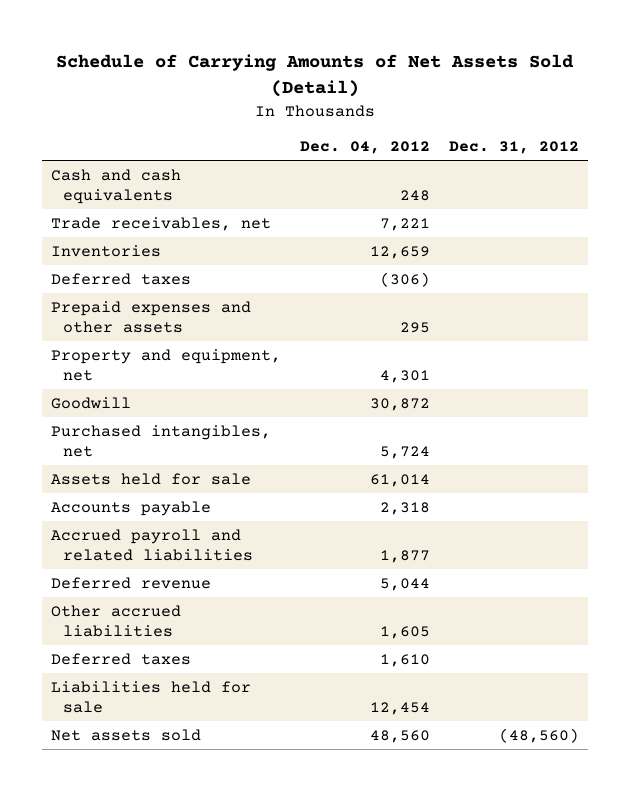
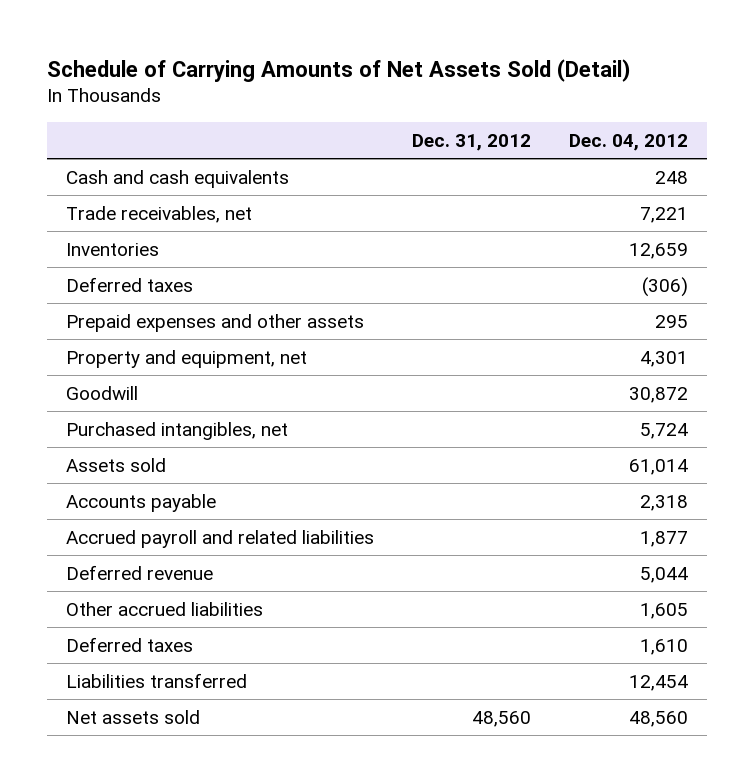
[51,472,252,485] Assets held for sale -> [65,458,166,473] Assets sold
[51,680,252,714] Liabilities held for sale -> [65,673,247,689] Liabilities transferred
[498,727,579,743] (48,560) -> [471,711,531,728] 48,560

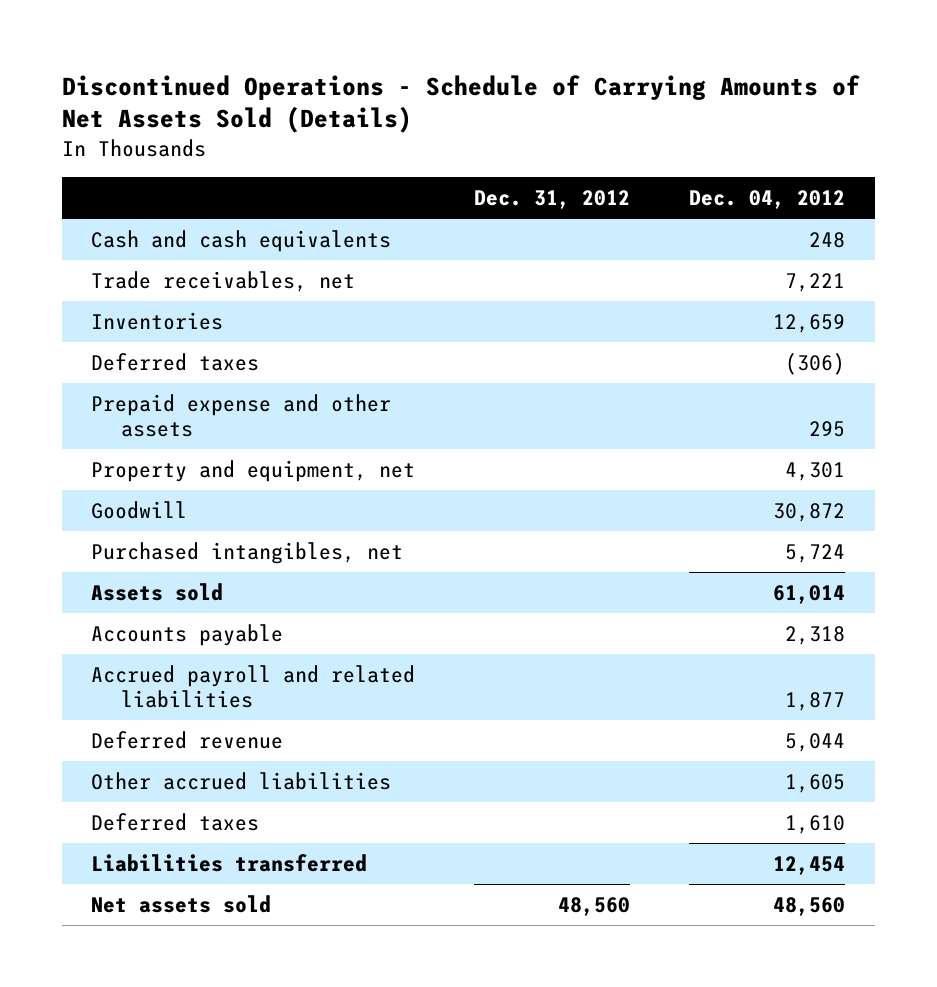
[46,58,631,82] Schedule of Carrying Amounts of Net Assets Sold (Detail) -> [61,74,860,134] Discontinued Operations - Schedule of Carrying Amounts of Net Assets Sold (Details)
[65,314,364,333] Prepaid expenses and other assets -> [91,394,392,438] Prepaid expense and other assets

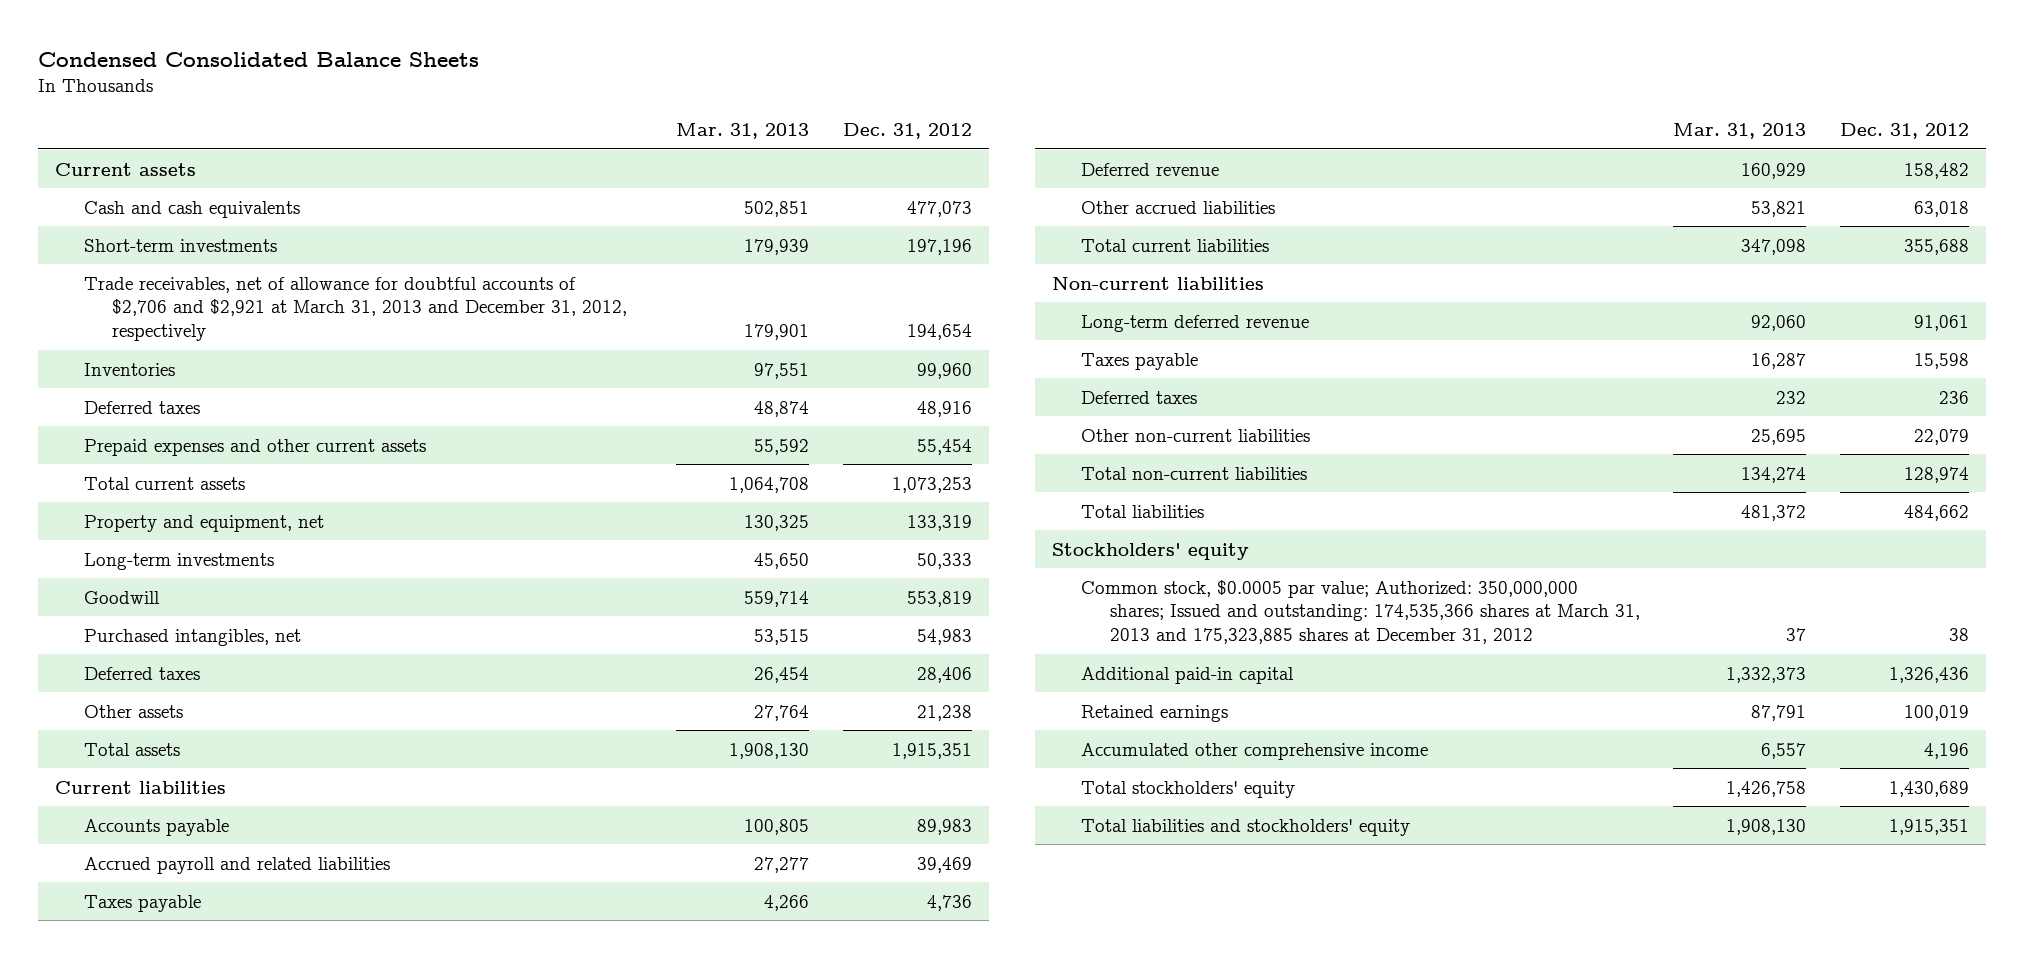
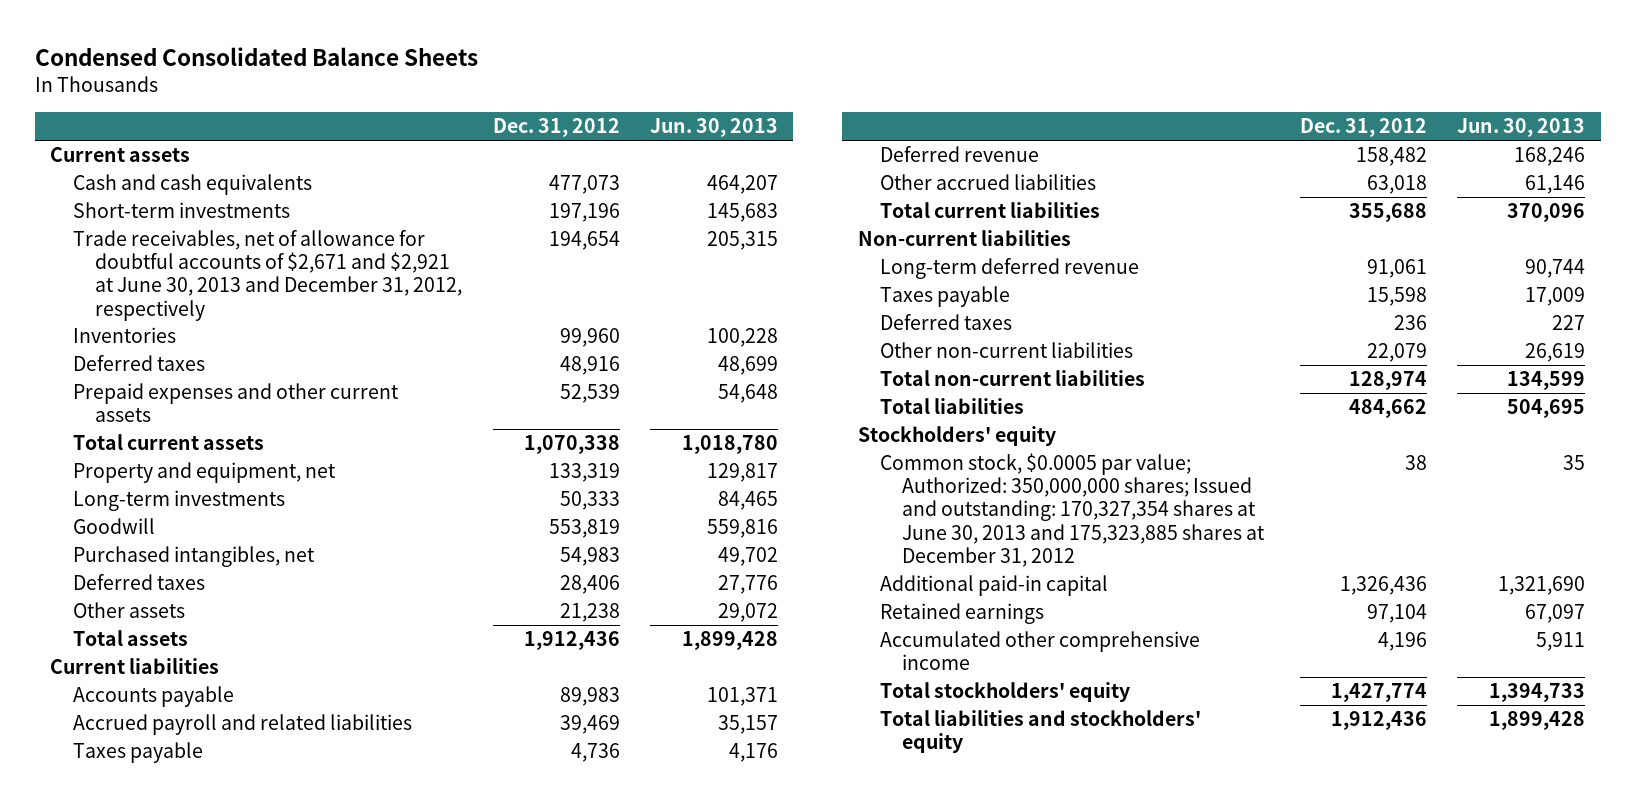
[676,122,810,139] Mar. 31, 2013 -> none
none -> [650,118,779,138] Jun. 30, 2013
[83,276,628,342] Trade receivables, net of allowance for doubtful accounts of $2,706 and $2,921 at March 31, 2013 and December 31, 2012, respectively -> [72,230,463,321] Trade receivables, net of allowance for doubtful accounts of $2,671 and $2,921 at June 30, 2013 and December 31, 2012, respectively
[916,438,972,455] 55,454 -> [559,384,620,404] 52,539
[891,476,972,493] 1,073,253 -> [523,435,620,455] 1,070,338
[891,742,972,759] 1,915,351 -> [523,631,620,651] 1,912,436
[1080,579,1640,645] Common stock, $0.0005 par value; Authorized: 350,000,000 shares; Issued and outstanding: 174,535,366 shares at March 31, 2013 and 175,323,885 shares at December 31, 2012 -> [880,453,1266,567] Common stock, $0.0005 par value; Authorized: 350,000,000 shares; Issued and outstanding: 170,327,354 shares at June 30, 2013 and 175,323,885 shares at December 31, 2012
[1904,704,1970,721] 100,019 -> [1366,604,1427,624] 97,104
[1889,780,1970,797] 1,430,689 -> [1330,683,1427,703] 1,427,774
[1889,818,1970,835] 1,915,351 -> [1330,711,1427,731] 1,912,436

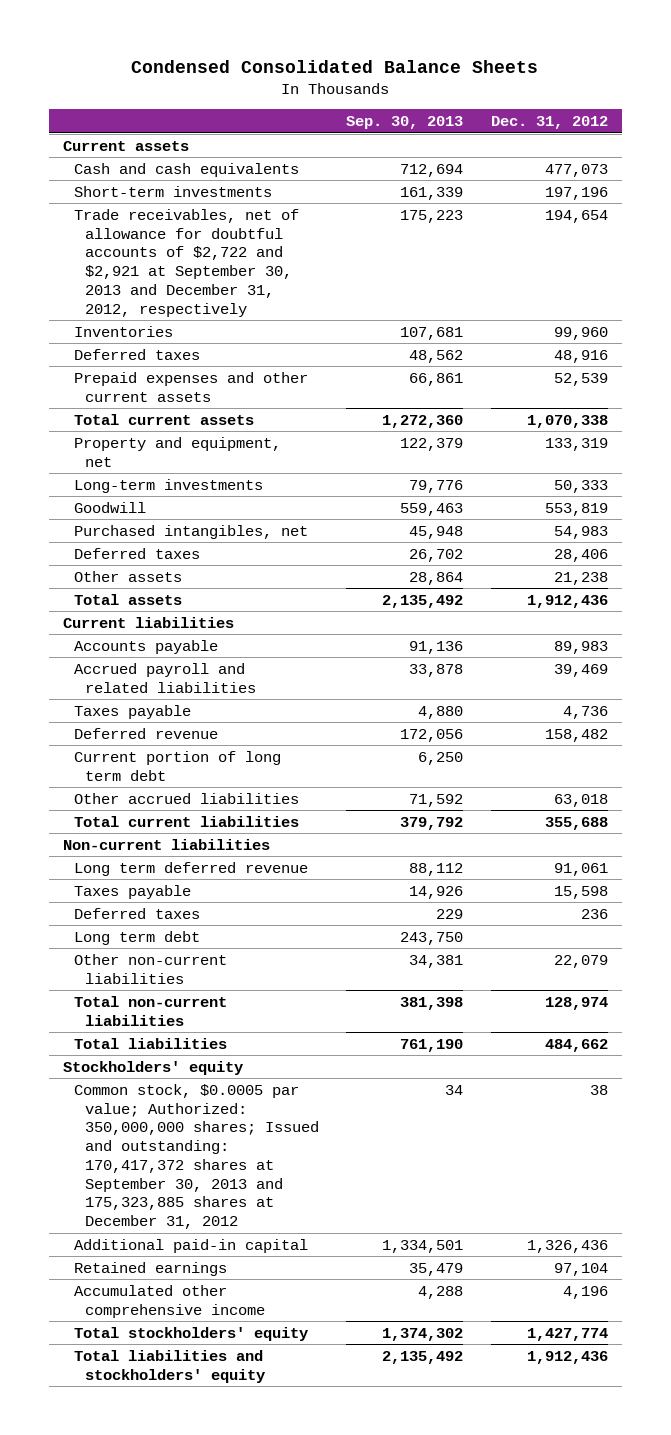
[650,118,779,138] Jun. 30, 2013 -> none
none -> [346,116,464,130] Sep. 30, 2013
[72,230,463,321] Trade receivables, net of allowance for doubtful accounts of $2,671 and $2,921 at June 30, 2013 and December 31, 2012, respectively -> [73,208,299,317] Trade receivables, net of allowance for doubtful accounts of $2,722 and $2,921 at September 30, 2013 and December 31, 2012, respectively
none -> [73,750,281,781] Current portion of long term debt
[880,258,1140,280] Long-term deferred revenue -> [73,861,308,876] Long term deferred revenue
none -> [73,930,200,945] Long term debt
[880,453,1266,567] Common stock, $0.0005 par value; Authorized: 350,000,000 shares; Issued and outstanding: 170,327,354 shares at June 30, 2013 and 175,323,885 shares at December 31, 2012 -> [73,1083,320,1230] Common stock, $0.0005 par value; Authorized: 350,000,000 shares; Issued and outstanding: 170,417,372 shares at September 30, 2013 and 175,323,885 shares at December 31, 2012

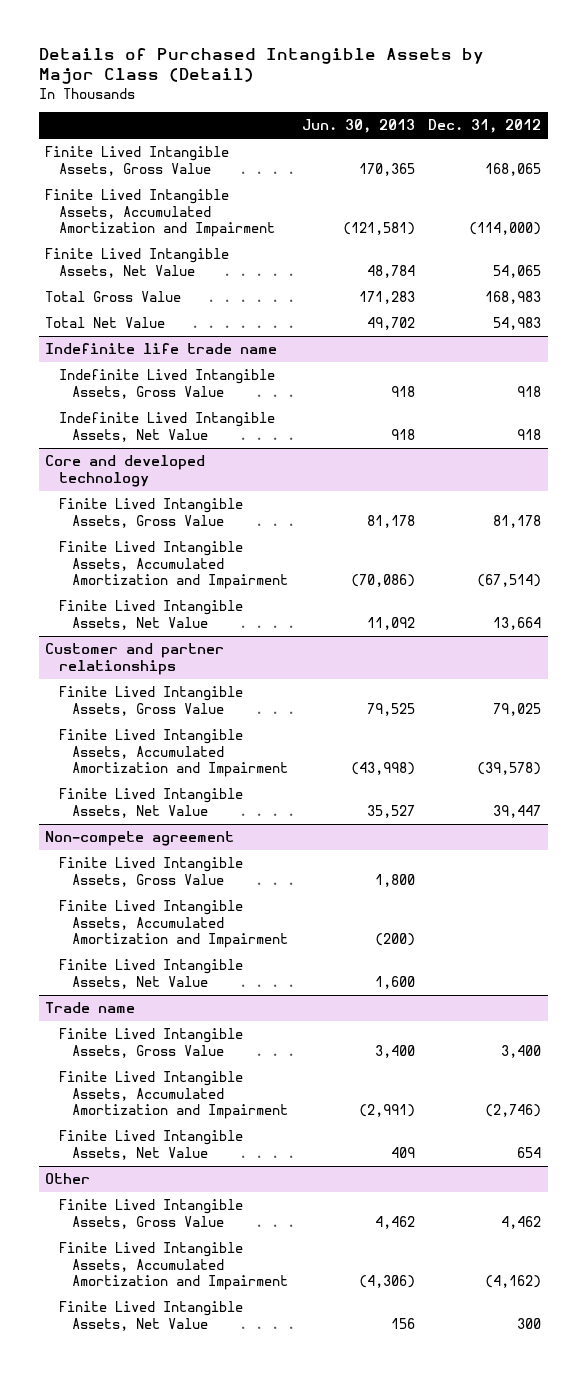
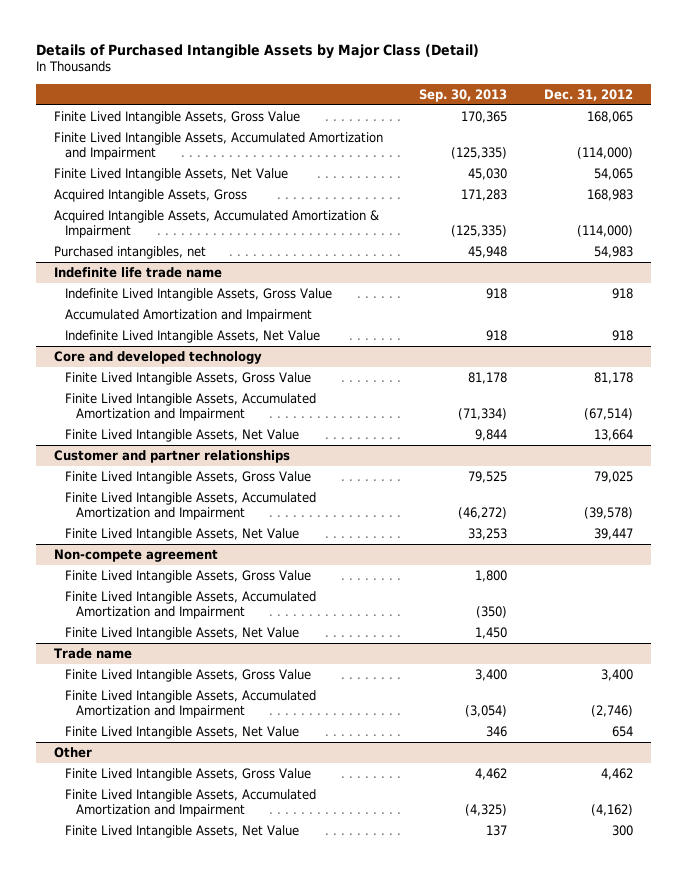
[301,119,415,134] Jun. 30, 2013 -> none
none -> [419,88,508,102] Sep. 30, 2013
[45,291,182,303] Total Gross Value -> [53,189,247,203] Acquired Intangible Assets, Gross
none -> [53,210,379,238] Acquired Intangible Assets, Accumulated Amortization & Impairment
[45,317,166,329] Total Net Value -> [53,246,206,260] Purchased intangibles, net
none -> [65,309,313,323] Accumulated Amortization and Impairment

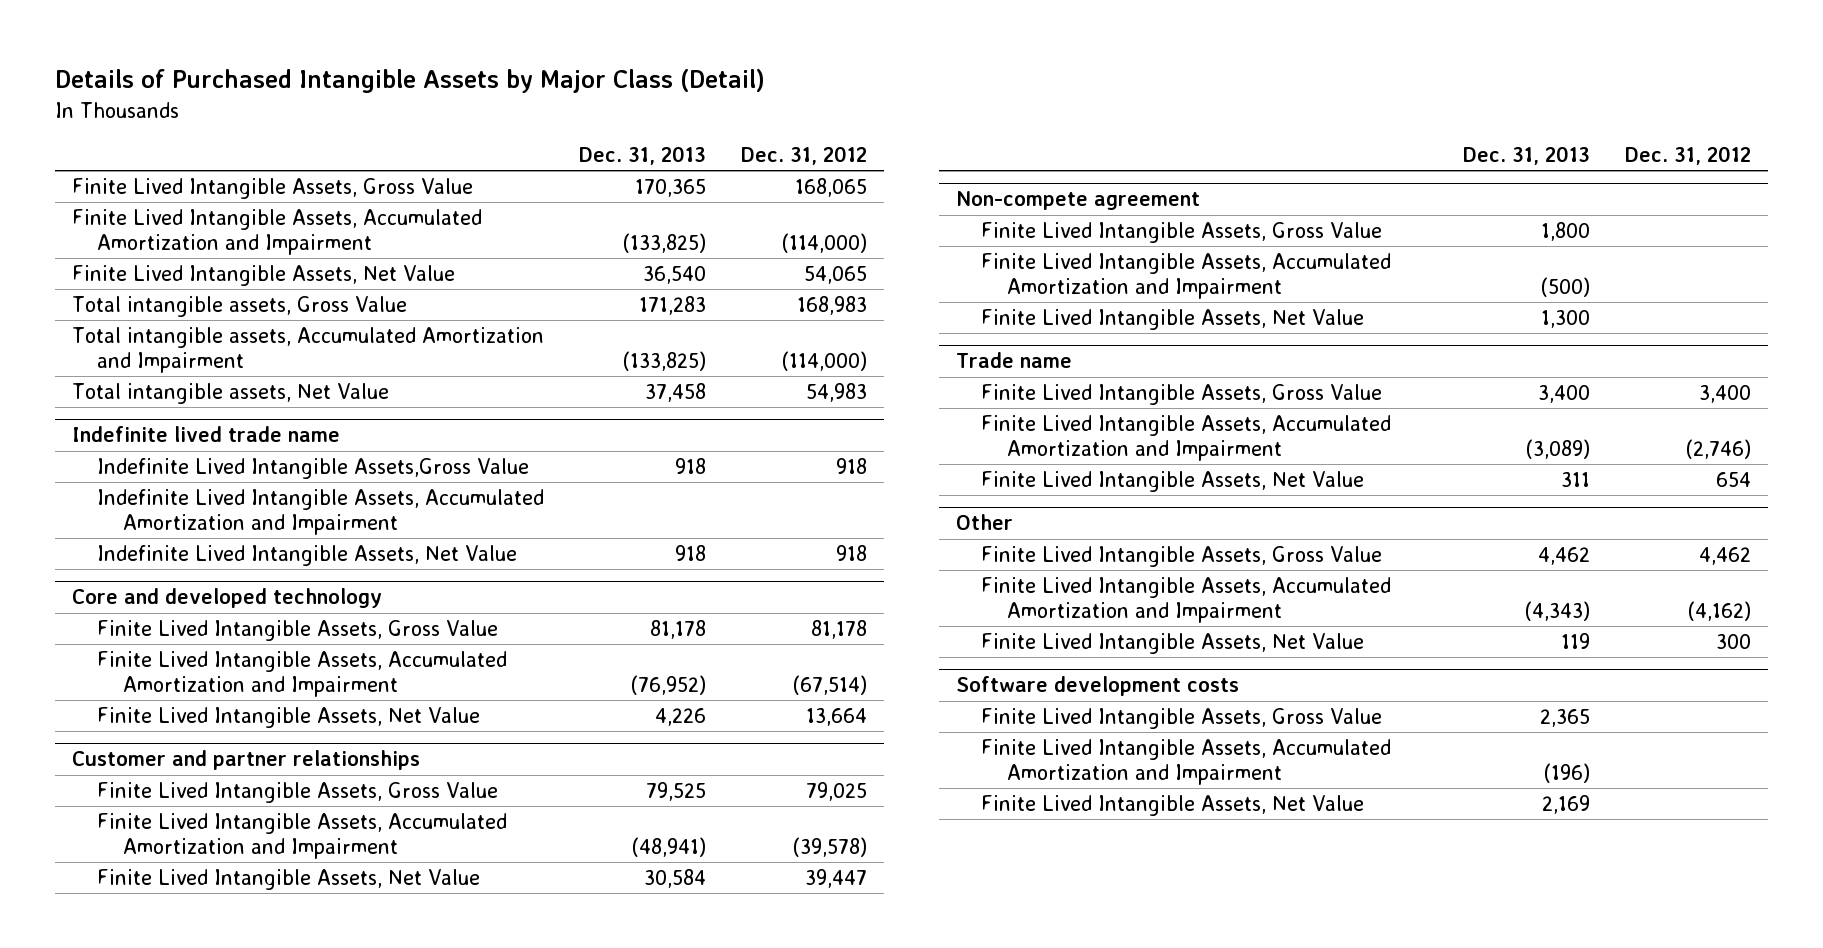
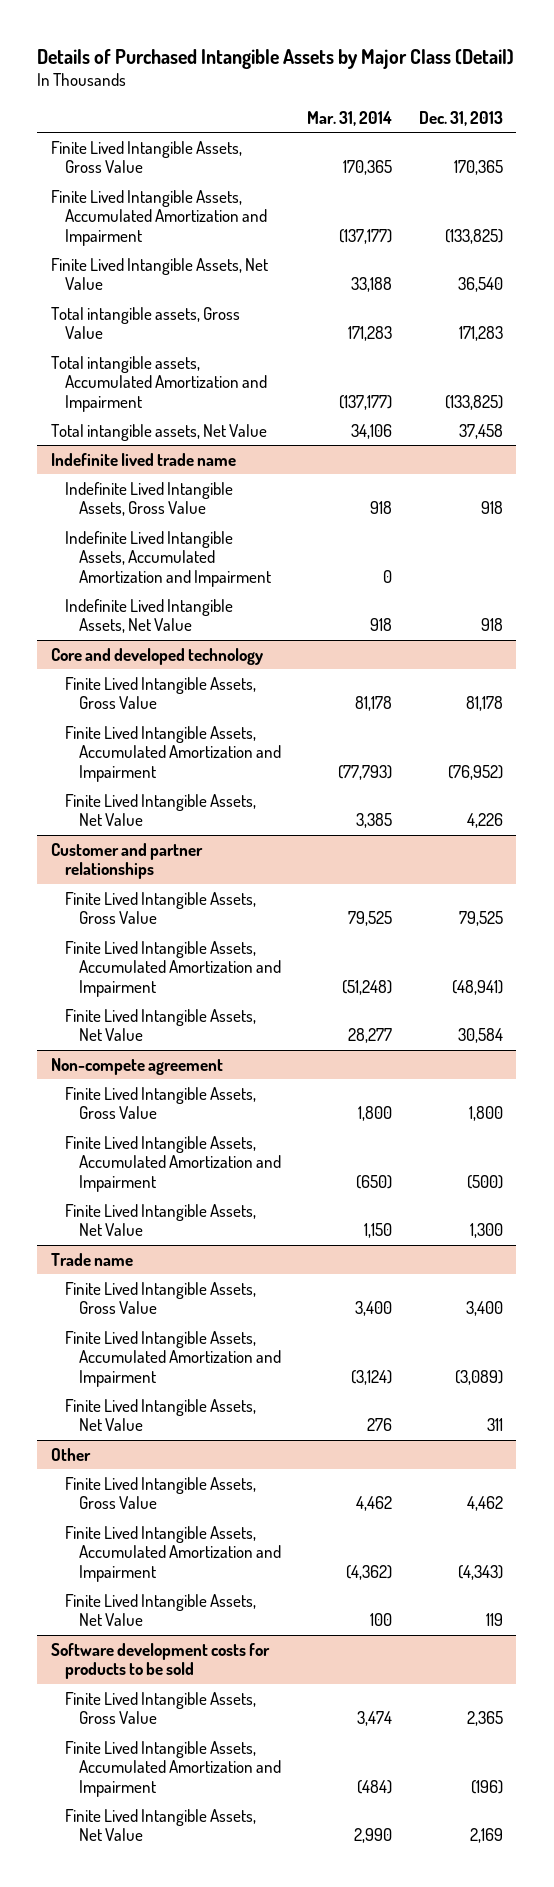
[741,146,868,166] Dec. 31, 2012 -> none
none -> [307,111,393,127] Mar. 31, 2014
[97,457,530,479] Indefinite Lived Intangible Assets,Gross Value -> [64,481,233,517] Indefinite Lived Intangible Assets, Gross Value
[955,676,1239,697] Software development costs -> none
none -> [50,1642,270,1680] Software development costs for products to be sold

